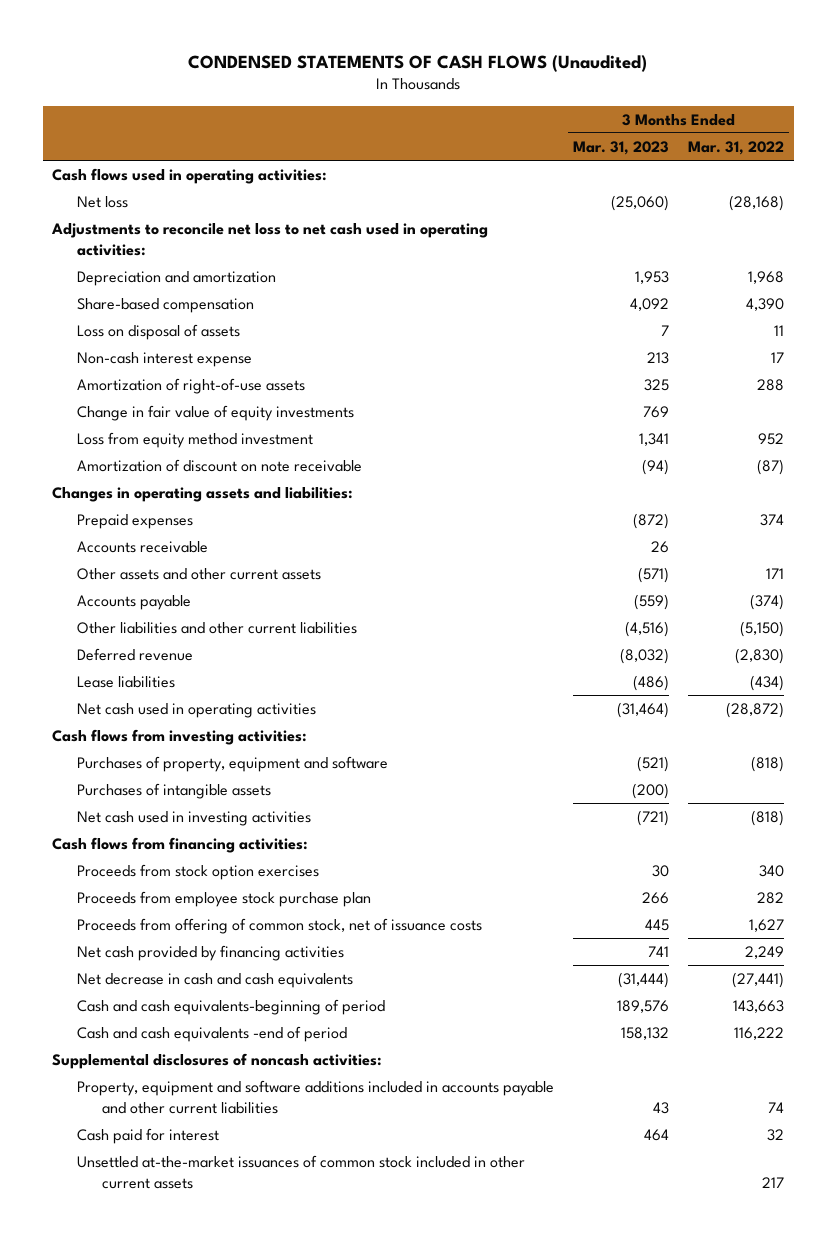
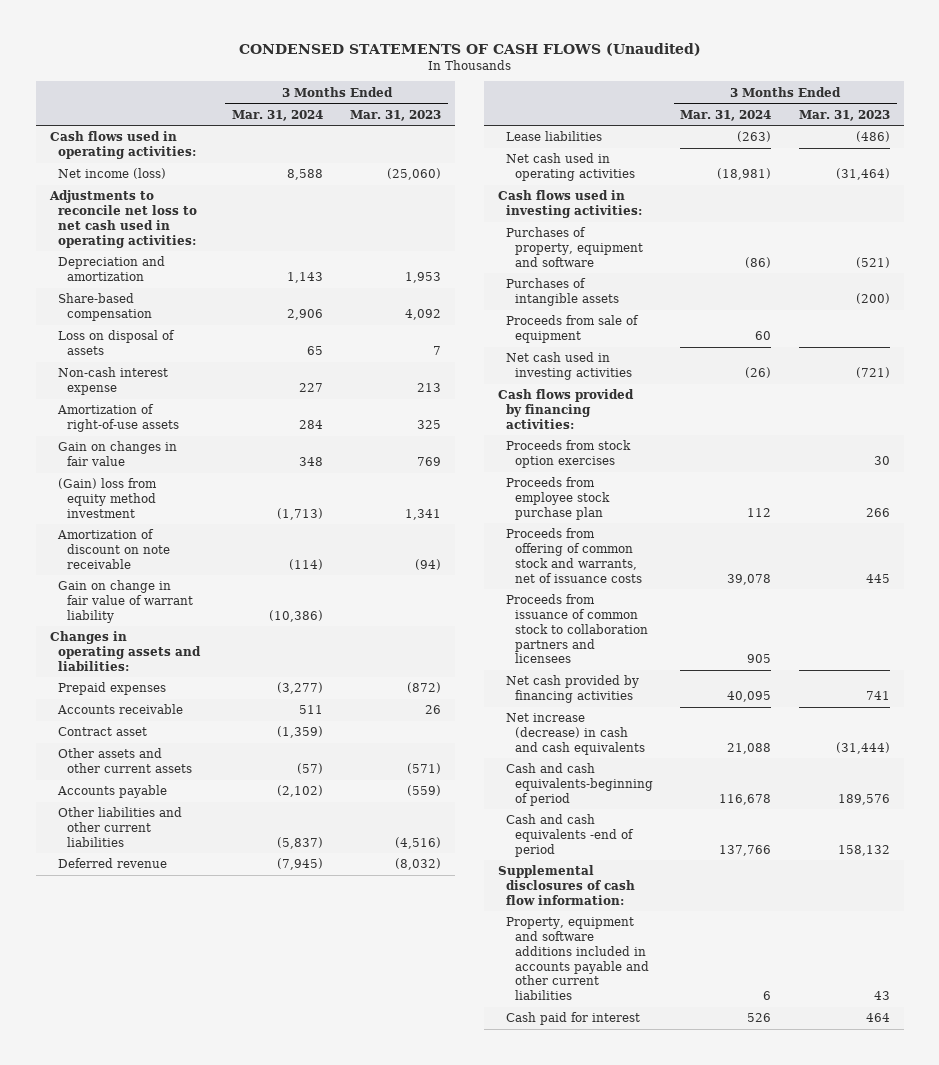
[688,140,785,155] Mar. 31, 2022 -> none
none -> [231,109,323,121] Mar. 31, 2024
[77,195,129,208] Net loss -> [58,168,167,180] Net income (loss)
[77,404,355,421] Change in fair value of equity investments -> [58,441,178,467] Gain on changes in fair value
[77,431,314,448] Loss from equity method investment -> [58,478,158,518] (Gain) loss from equity method investment
none -> [58,580,193,623] Gain on change in fair value of warrant liability
none -> [58,727,148,737] Contract asset
[52,728,308,745] Cash flows from investing activities: -> [498,190,643,219] Cash flows used in investing activities:
none -> [506,315,640,344] Proceeds from sale of equipment
[52,836,309,853] Cash flows from financing activities: -> [498,389,635,429] Cash flows provided by financing activities:
[77,917,483,934] Proceeds from offering of common stock, net of issuance costs -> [506,528,642,583] Proceeds from offering of common stock and warrants, net of issuance costs
none -> [506,594,648,664] Proceeds from issuance of common stock to collaboration partners and licensees
[77,972,354,988] Net decrease in cash and cash equivalents -> [506,713,645,755] Net increase (decrease) in cash and cash equivalents
[52,1052,383,1069] Supplemental disclosures of noncash activities: -> [498,865,636,905] Supplemental disclosures of cash flow information:
[77,1154,526,1189] Unsettled at-the-market issuances of common stock included in other current assets -> none

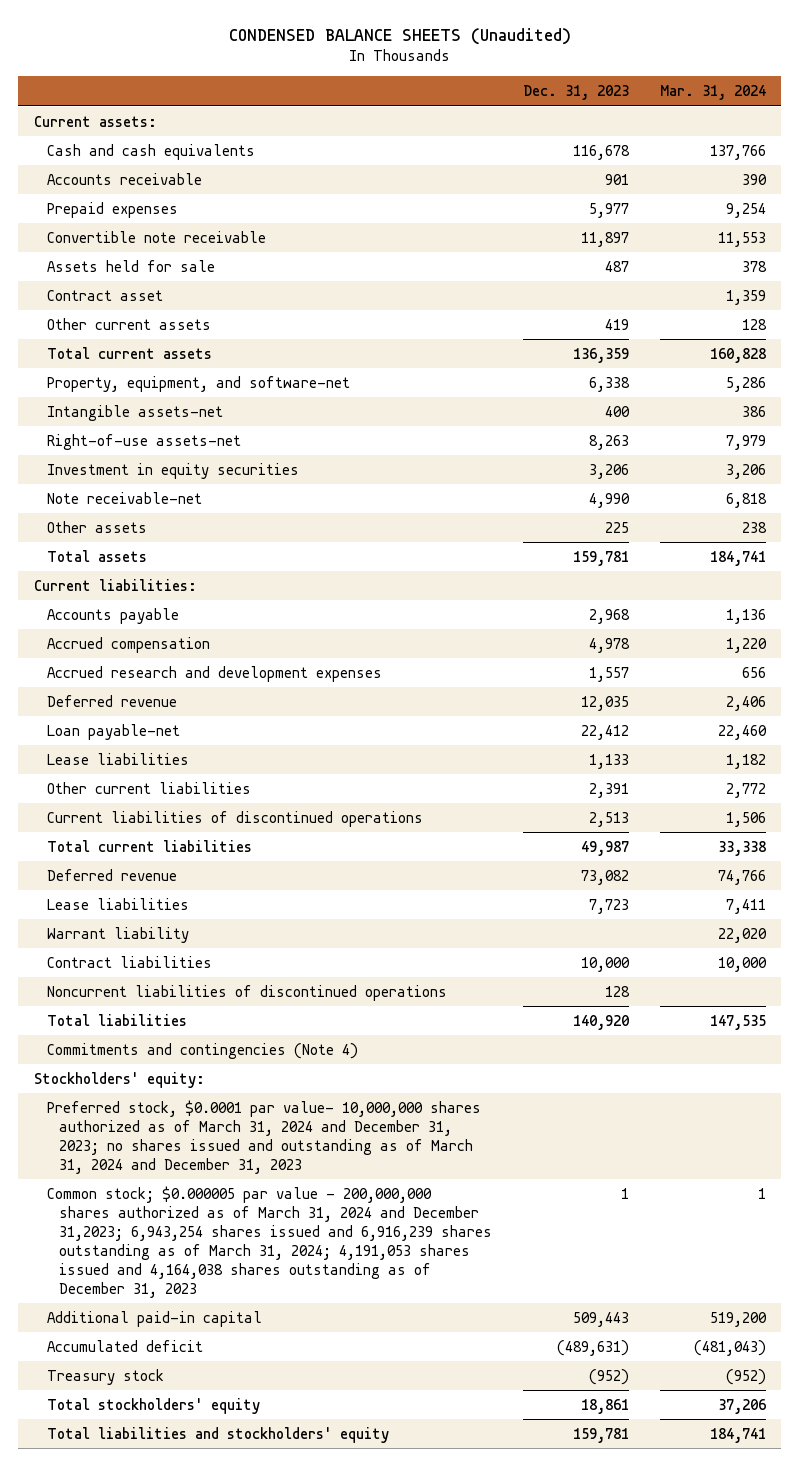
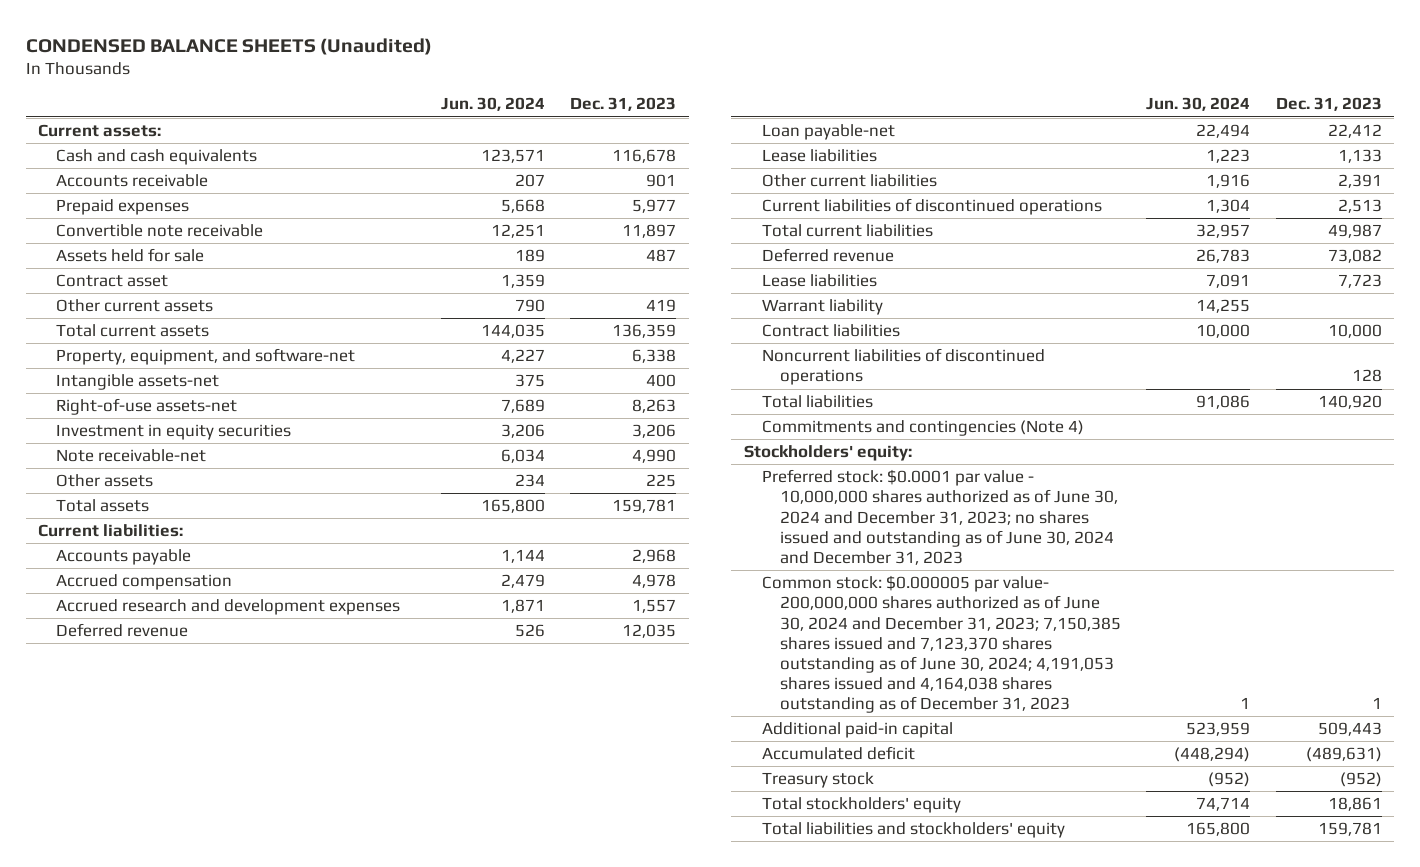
[660,85,767,101] Mar. 31, 2024 -> none
none -> [440,97,545,112] Jun. 30, 2024
[46,1099,481,1174] Preferred stock, $0.0001 par value- 10,000,000 shares authorized as of March 31, 2024 and December 31, 2023; no shares issued and outstanding as of March 31, 2024 and December 31, 2023 -> [761,469,1118,565] Preferred stock: $0.0001 par value - 10,000,000 shares authorized as of June 30, 2024 and December 31, 2023; no shares issued and outstanding as of June 30, 2024 and December 31, 2023
[46,1185,493,1298] Common stock; $0.000005 par value - 200,000,000 shares authorized as of March 31, 2024 and December 31,2023; 6,943,254 shares issued and 6,916,239 shares outstanding as of March 31, 2024; 4,191,053 shares issued and 4,164,038 shares outstanding as of December 31, 2023 -> [761,575,1121,714] Common stock: $0.000005 par value- 200,000,000 shares authorized as of June 30, 2024 and December 31, 2023; 7,150,385 shares issued and 7,123,370 shares outstanding as of June 30, 2024; 4,191,053 shares issued and 4,164,038 shares outstanding as of December 31, 2023

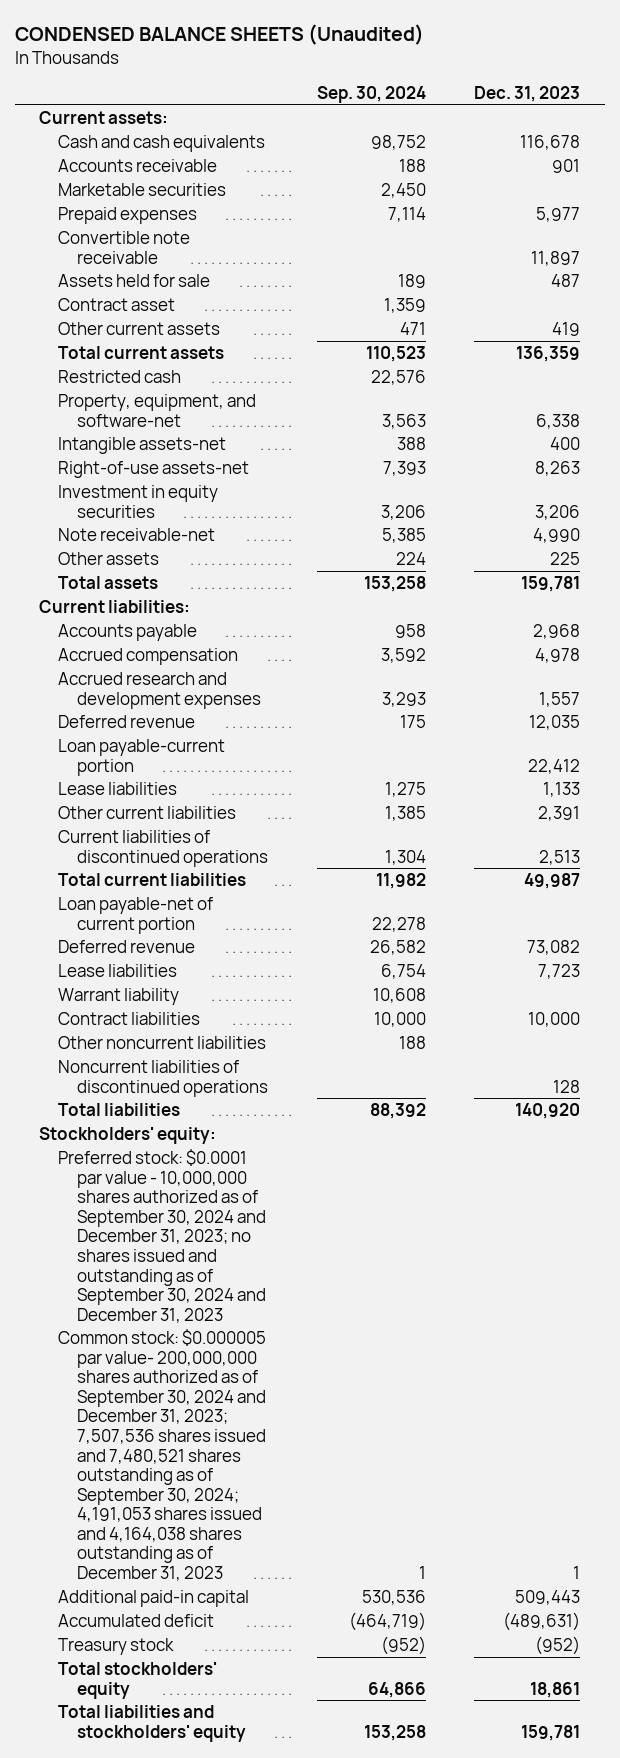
[440,97,545,112] Jun. 30, 2024 -> none
none -> [316,85,426,103] Sep. 30, 2024
none -> [58,183,227,197] Marketable securities
none -> [58,370,182,384] Restricted cash
[761,124,895,141] Loan payable-net -> [58,739,226,776] Loan payable-current portion
none -> [58,897,214,934] Loan payable-net of current portion
none -> [58,1036,267,1050] Other noncurrent liabilities
[761,420,1084,437] Commitments and contingencies (Note 4) -> none
[761,469,1118,565] Preferred stock: $0.0001 par value - 10,000,000 shares authorized as of June 30, 2024 and December 31, 2023; no shares issued and outstanding as of June 30, 2024 and December 31, 2023 -> [58,1149,266,1323] Preferred stock: $0.0001 par value - 10,000,000 shares authorized as of September 30, 2024 and December 31, 2023; no shares issued and outstanding as of September 30, 2024 and December 31, 2023
[761,575,1121,714] Common stock: $0.000005 par value- 200,000,000 shares authorized as of June 30, 2024 and December 31, 2023; 7,150,385 shares issued and 7,123,370 shares outstanding as of June 30, 2024; 4,191,053 shares issued and 4,164,038 shares outstanding as of December 31, 2023 -> [58,1329,267,1582] Common stock: $0.000005 par value- 200,000,000 shares authorized as of September 30, 2024 and December 31, 2023; 7,507,536 shares issued and 7,480,521 shares outstanding as of September 30, 2024; 4,191,053 shares issued and 4,164,038 shares outstanding as of December 31, 2023

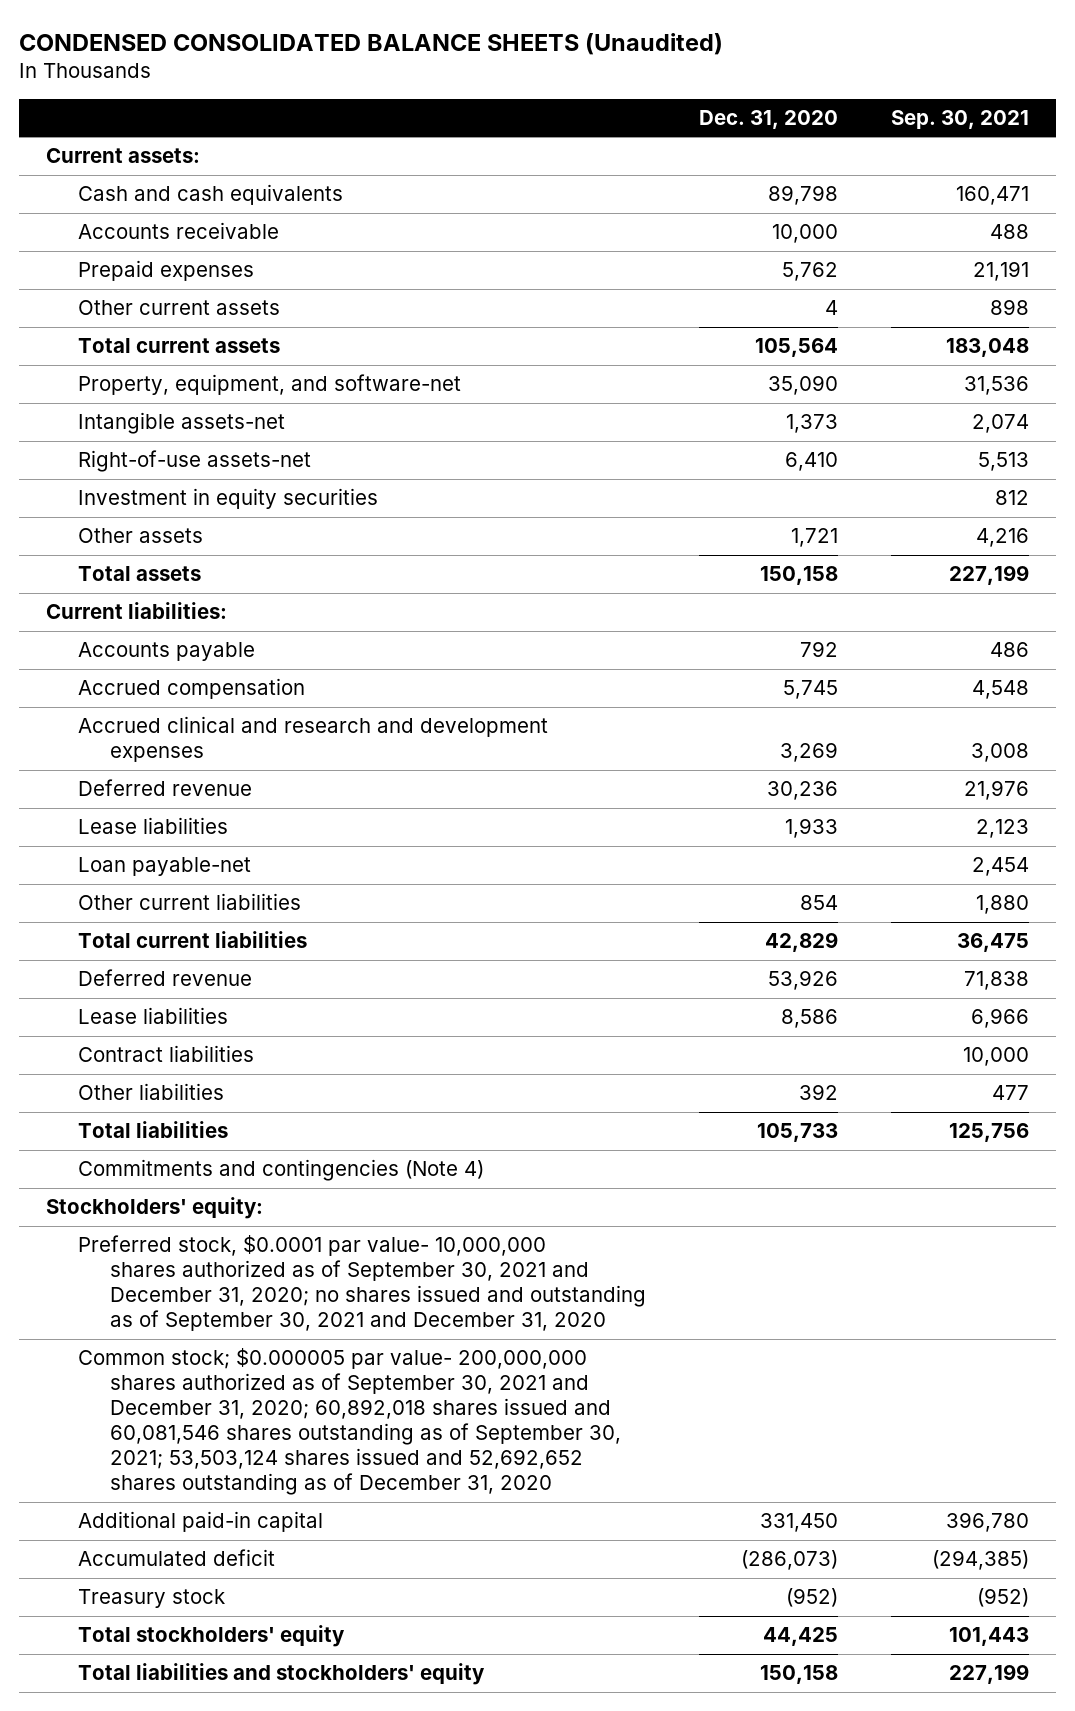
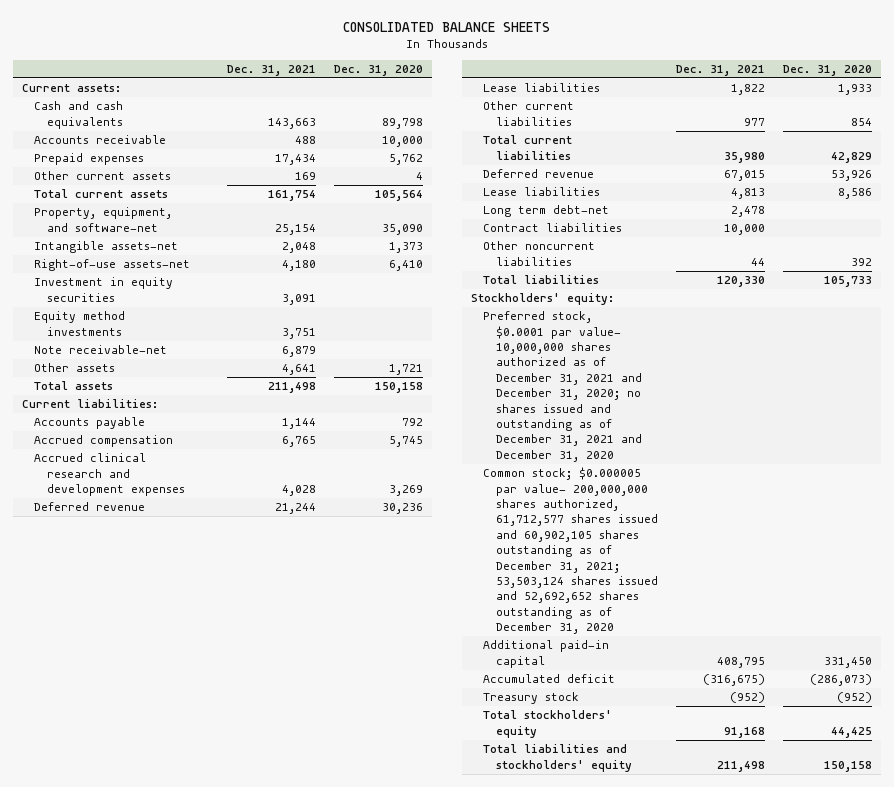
[19,32,724,55] CONDENSED CONSOLIDATED BALANCE SHEETS (Unaudited) -> [343,21,551,32] CONSOLIDATED BALANCE SHEETS
[891,109,1030,129] Sep. 30, 2021 -> none
none -> [226,64,316,76] Dec. 31, 2021
none -> [34,311,126,336] Equity method investments
none -> [34,345,168,355] Note receivable-net
[78,716,549,763] Accrued clinical and research and development expenses -> [34,453,185,497] Accrued clinical research and development expenses
[78,857,252,877] Loan payable-net -> none
none -> [483,205,610,218] Long term debt-net
[78,1083,225,1101] Other liabilities -> [483,241,596,266] Other noncurrent liabilities
[78,1159,485,1182] Commitments and contingencies (Note 4) -> none
[78,1235,647,1332] Preferred stock, $0.0001 par value- 10,000,000 shares authorized as of September 30, 2021 and December 31, 2020; no shares issued and outstanding as of September 30, 2021 and December 31, 2020 -> [483,311,642,462] Preferred stock, $0.0001 par value- 10,000,000 shares authorized as of December 31, 2021 and December 31, 2020; no shares issued and outstanding as of December 31, 2021 and December 31, 2020
[78,1348,622,1496] Common stock; $0.000005 par value- 200,000,000 shares authorized as of September 30, 2021 and December 31, 2020; 60,892,018 shares issued and 60,081,546 shares outstanding as of September 30, 2021; 53,503,124 shares issued and 52,692,652 shares outstanding as of December 31, 2020 -> [483,467,658,635] Common stock; $0.000005 par value- 200,000,000 shares authorized, 61,712,577 shares issued and 60,902,105 shares outstanding as of December 31, 2021; 53,503,124 shares issued and 52,692,652 shares outstanding as of December 31, 2020

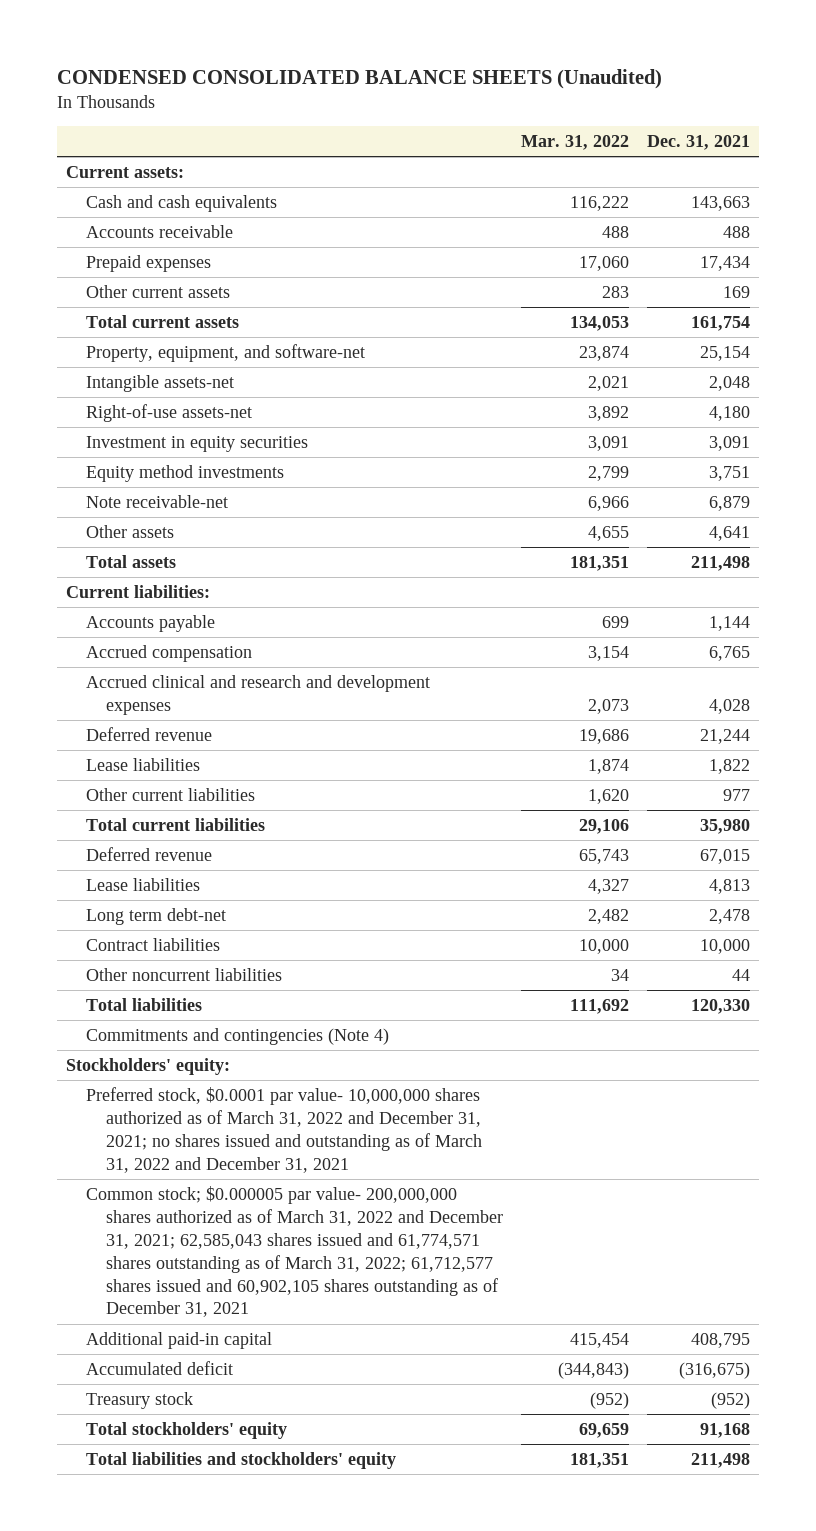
[343,21,551,32] CONSOLIDATED BALANCE SHEETS -> [56,69,662,90] CONDENSED CONSOLIDATED BALANCE SHEETS (Unaudited)
[334,64,424,76] Dec. 31, 2020 -> none
none -> [521,134,630,150] Mar. 31, 2022
[34,453,185,497] Accrued clinical research and development expenses -> [85,674,430,715] Accrued clinical and research and development expenses
none -> [85,1027,389,1045] Commitments and contingencies (Note 4)
[483,311,642,462] Preferred stock, $0.0001 par value- 10,000,000 shares authorized as of December 31, 2021 and December 31, 2020; no shares issued and outstanding as of December 31, 2021 and December 31, 2020 -> [85,1086,483,1173] Preferred stock, $0.0001 par value- 10,000,000 shares authorized as of March 31, 2022 and December 31, 2021; no shares issued and outstanding as of March 31, 2022 and December 31, 2021
[483,467,658,635] Common stock; $0.000005 par value- 200,000,000 shares authorized, 61,712,577 shares issued and 60,902,105 shares outstanding as of December 31, 2021; 53,503,124 shares issued and 52,692,652 shares outstanding as of December 31, 2020 -> [85,1185,504,1318] Common stock; $0.000005 par value- 200,000,000 shares authorized as of March 31, 2022 and December 31, 2021; 62,585,043 shares issued and 61,774,571 shares outstanding as of March 31, 2022; 61,712,577 shares issued and 60,902,105 shares outstanding as of December 31, 2021

